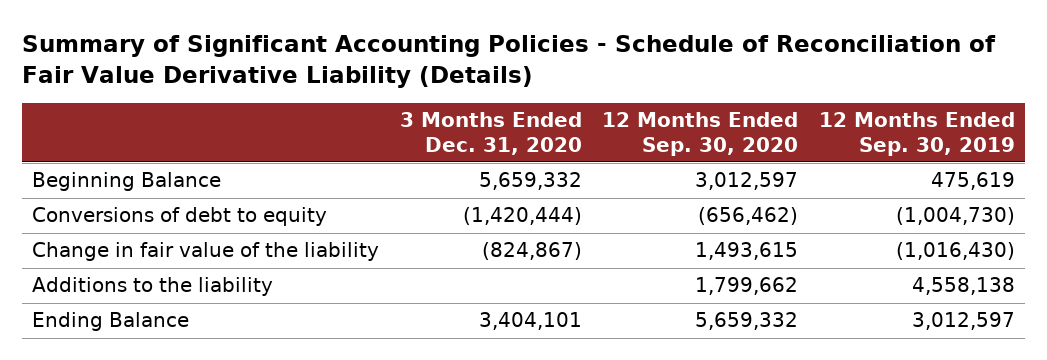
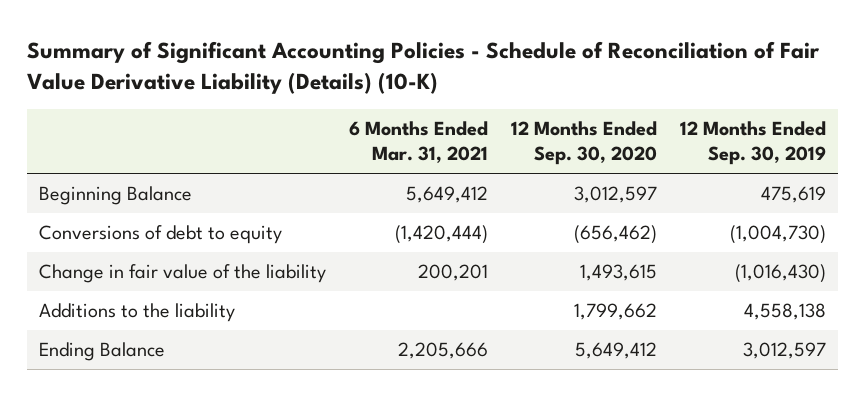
[21,35,996,89] Summary of Significant Accounting Policies - Schedule of Reconciliation of Fair Value Derivative Liability (Details) -> [27,41,821,94] Summary of Significant Accounting Policies - Schedule of Reconciliation of Fair Value Derivative Liability (Details) (10-K)
[399,112,582,155] 3 Months Ended Dec. 31, 2020 -> none
none -> [349,120,489,164] 6 Months Ended Mar. 31, 2021
[695,312,799,331] 5,659,332 -> [575,342,658,360] 5,649,412

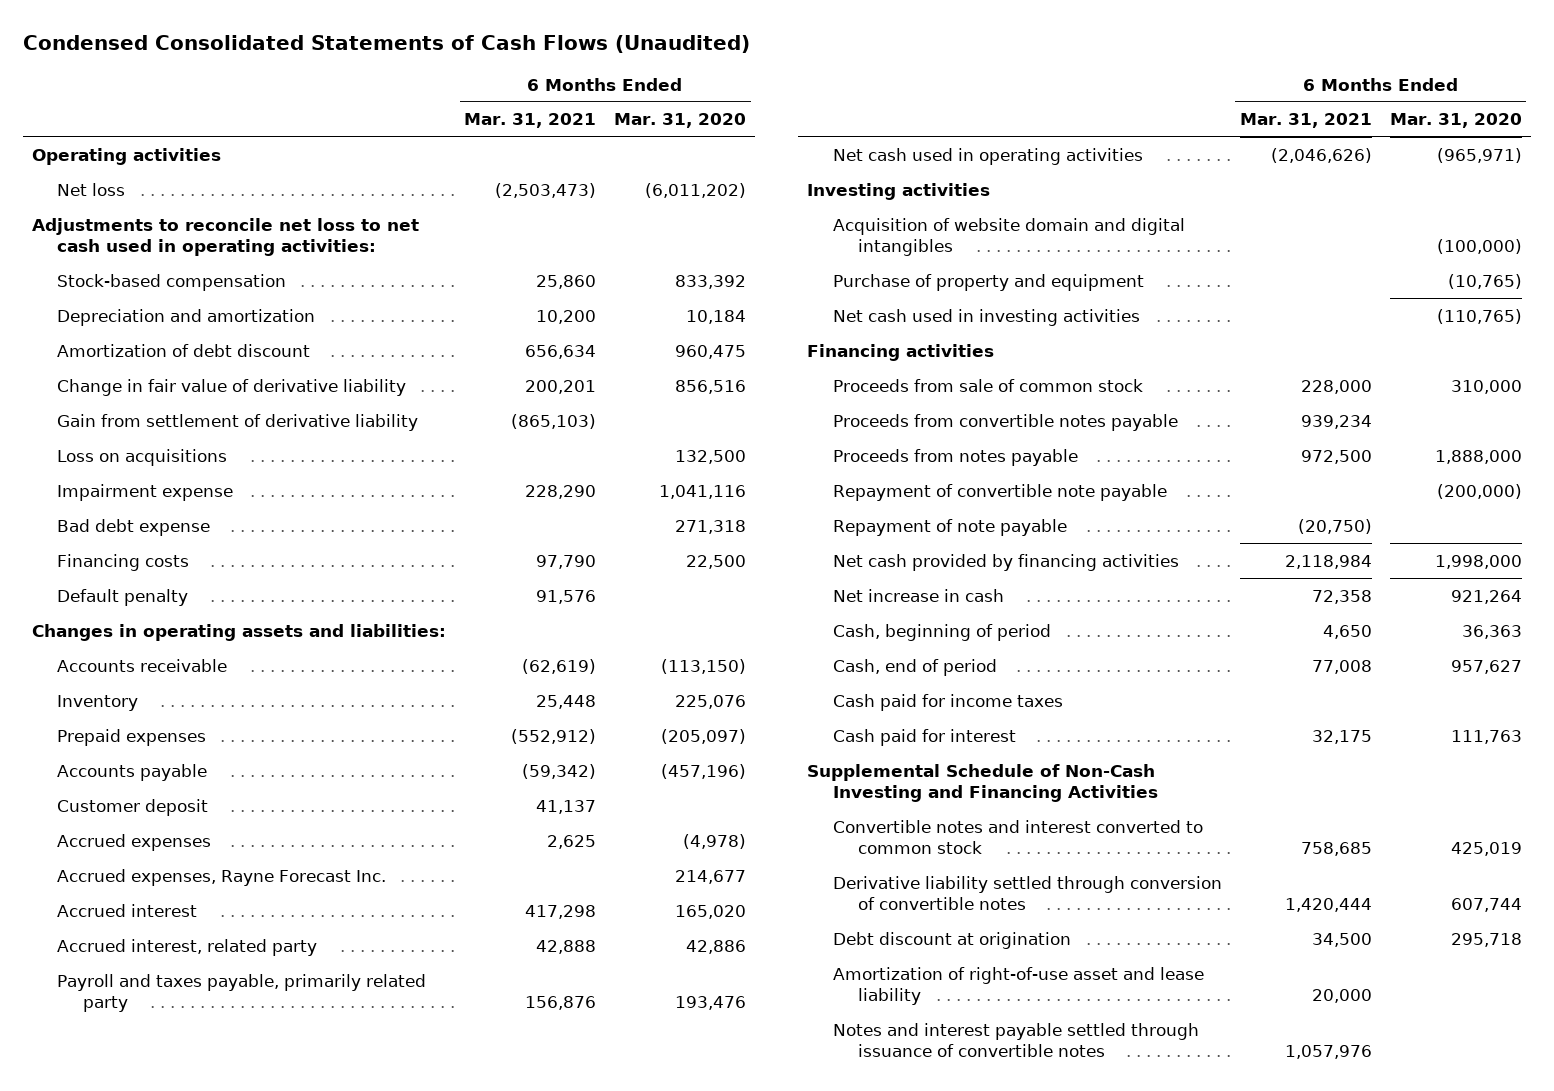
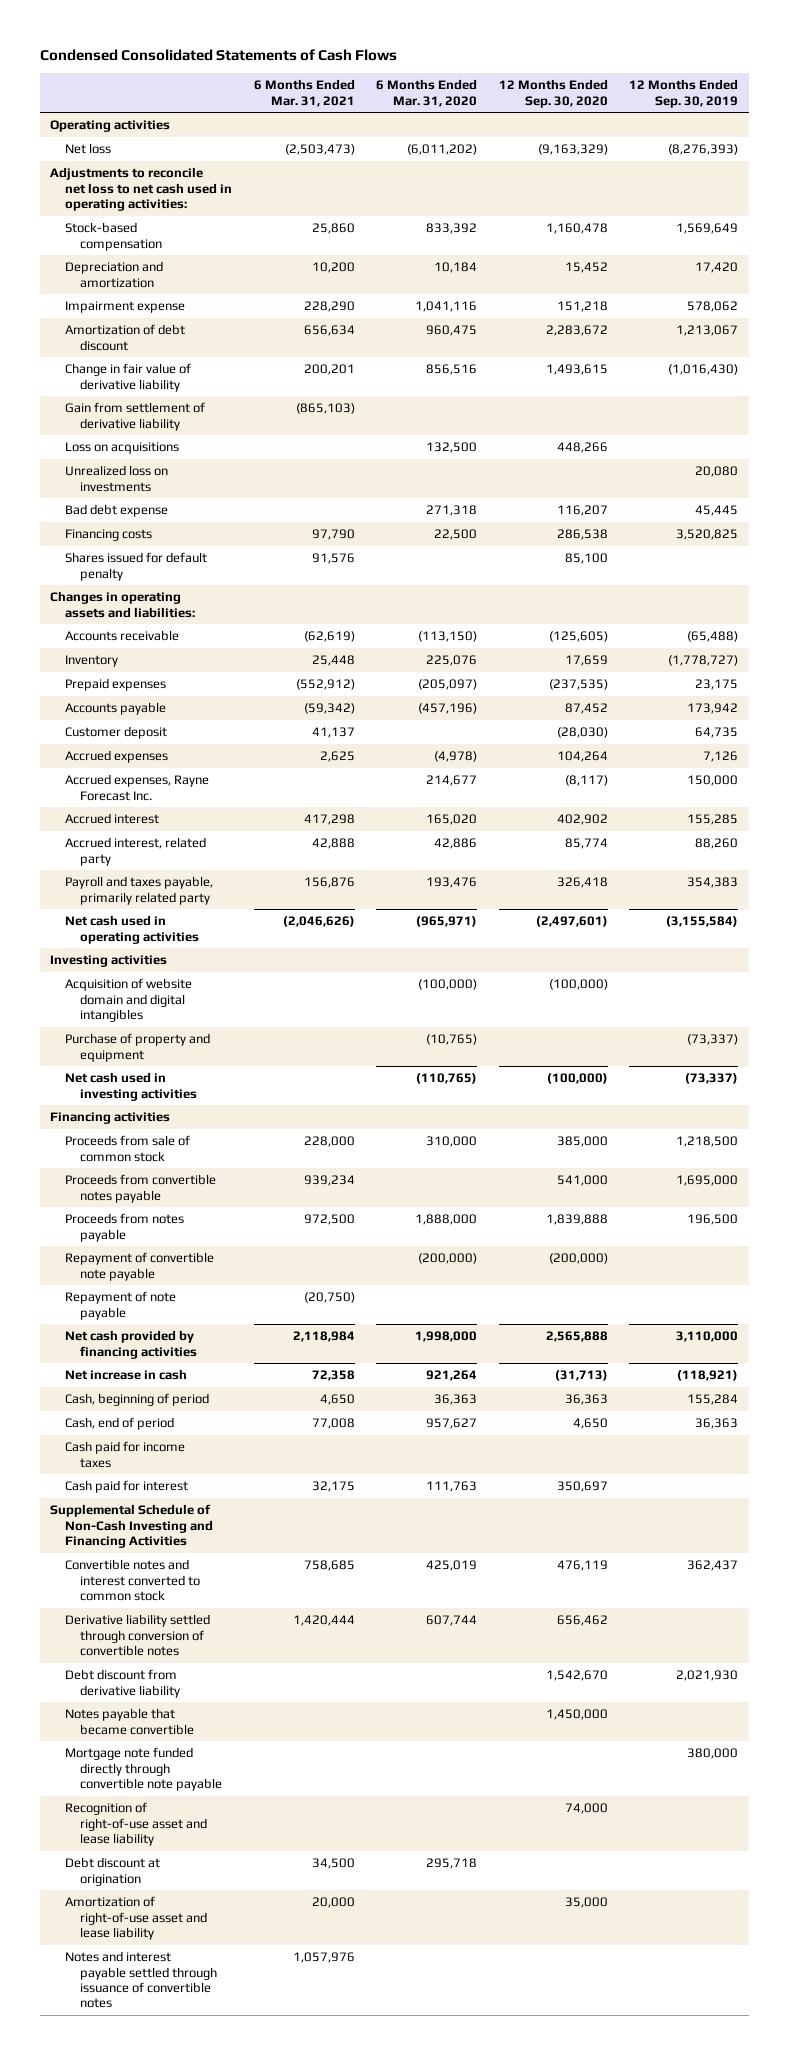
[22,34,750,53] Condensed Consolidated Statements of Cash Flows (Unaudited) -> [39,48,397,61] Condensed Consolidated Statements of Cash Flows
none -> [498,79,608,108] 12 Months Ended Sep. 30, 2020
none -> [629,79,739,108] 12 Months Ended Sep. 30, 2019
[57,483,234,501] Impairment expense -> [65,301,186,314] Impairment expense
none -> [65,465,169,492] Unrealized loss on investments
[57,588,189,606] Default penalty -> [65,552,208,581] Shares issued for default penalty
none -> [65,1669,181,1698] Debt discount from derivative liability
none -> [65,1708,195,1735] Notes payable that became convertible
none -> [65,1747,223,1791] Mortgage note funded directly through convertible note payable
none -> [65,1802,208,1846] Recognition of right-of-use asset and lease liability

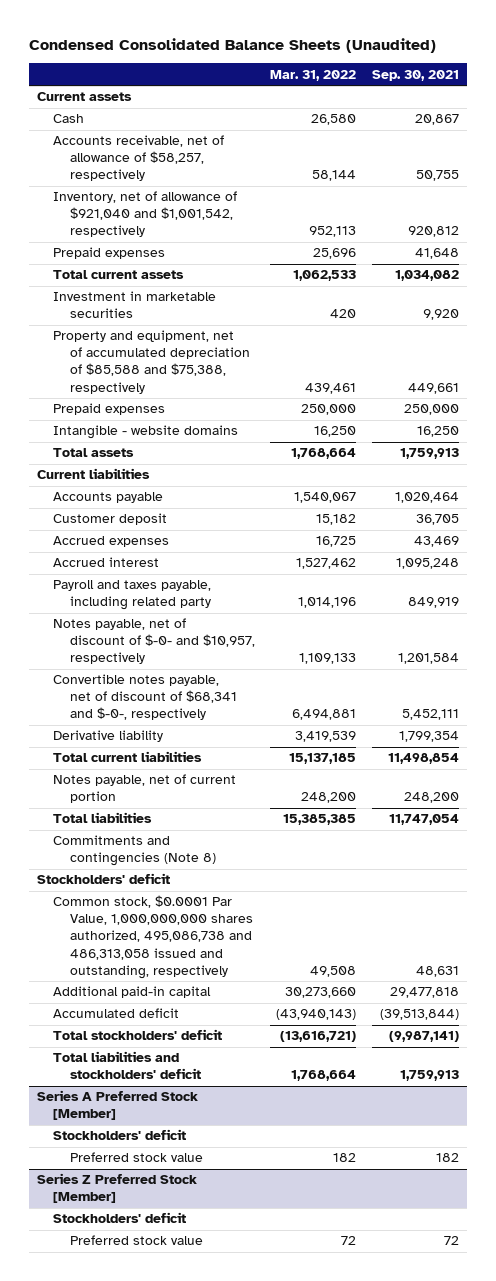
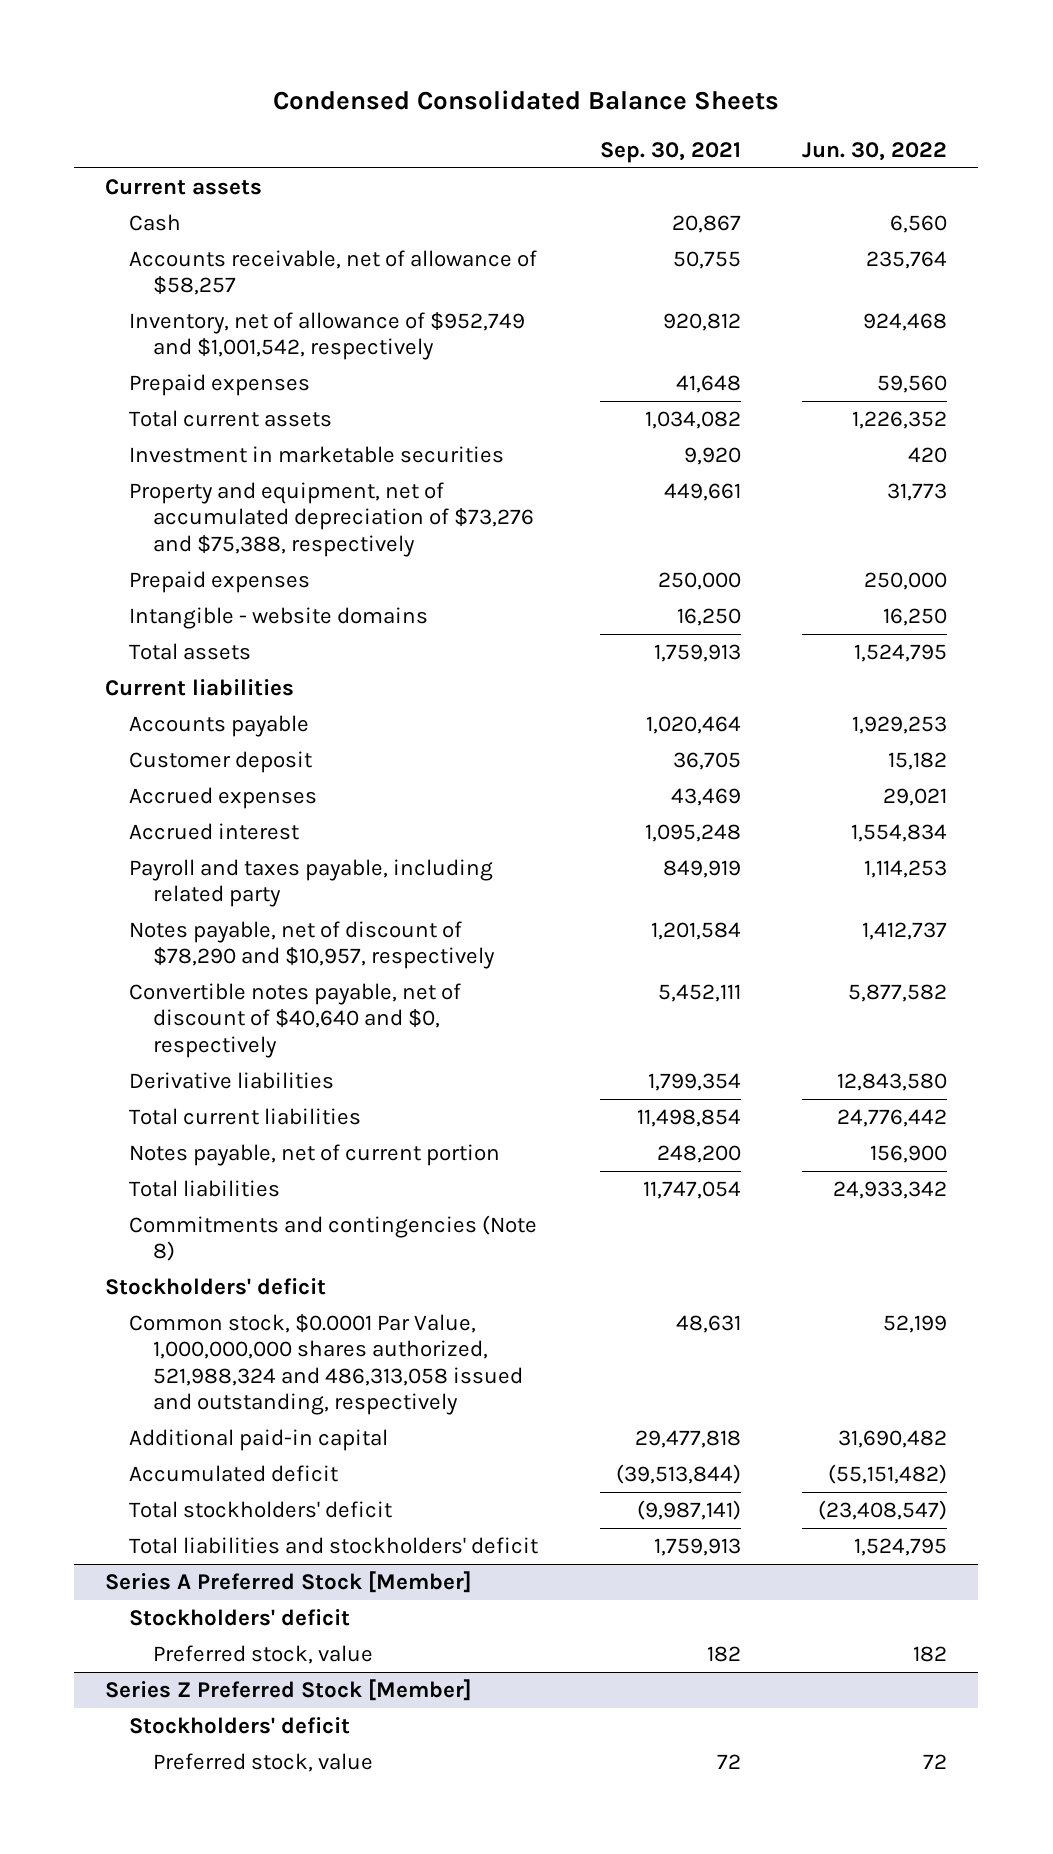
[29,37,437,53] Condensed Consolidated Balance Sheets (Unaudited) -> [273,90,780,111] Condensed Consolidated Balance Sheets
[270,69,357,81] Mar. 31, 2022 -> none
none -> [802,141,948,161] Jun. 30, 2022
[53,135,225,182] Accounts receivable, net of allowance of $58,257, respectively -> [129,250,538,296] Accounts receivable, net of allowance of $58,257
[53,191,238,238] Inventory, net of allowance of $921,040 and $1,001,542, respectively -> [129,312,526,361] Inventory, net of allowance of $952,749 and $1,001,542, respectively
[53,330,250,394] Property and equipment, net of accumulated depreciation of $85,588 and $75,388, respectively -> [129,482,535,557] Property and equipment, net of accumulated depreciation of $73,276 and $75,388, respectively
[53,618,255,665] Notes payable, net of discount of $-0- and $10,957, respectively -> [129,921,496,970] Notes payable, net of discount of $78,290 and $10,957, respectively
[53,674,237,721] Convertible notes payable, net of discount of $68,341 and $-0-, respectively -> [129,983,462,1058] Convertible notes payable, net of discount of $40,640 and $0, respectively
[53,730,164,743] Derivative liability -> [129,1072,335,1090] Derivative liabilities
[53,895,253,979] Common stock, $0.0001 Par Value, 1,000,000,000 shares authorized, 495,086,738 and 486,313,058 issued and outstanding, respectively -> [129,1314,524,1416] Common stock, $0.0001 Par Value, 1,000,000,000 shares authorized, 521,988,324 and 486,313,058 issued and outstanding, respectively
[69,1152,203,1163] Preferred stock value -> [153,1645,374,1665] Preferred stock, value
[69,1235,203,1246] Preferred stock value -> [153,1753,374,1773] Preferred stock, value

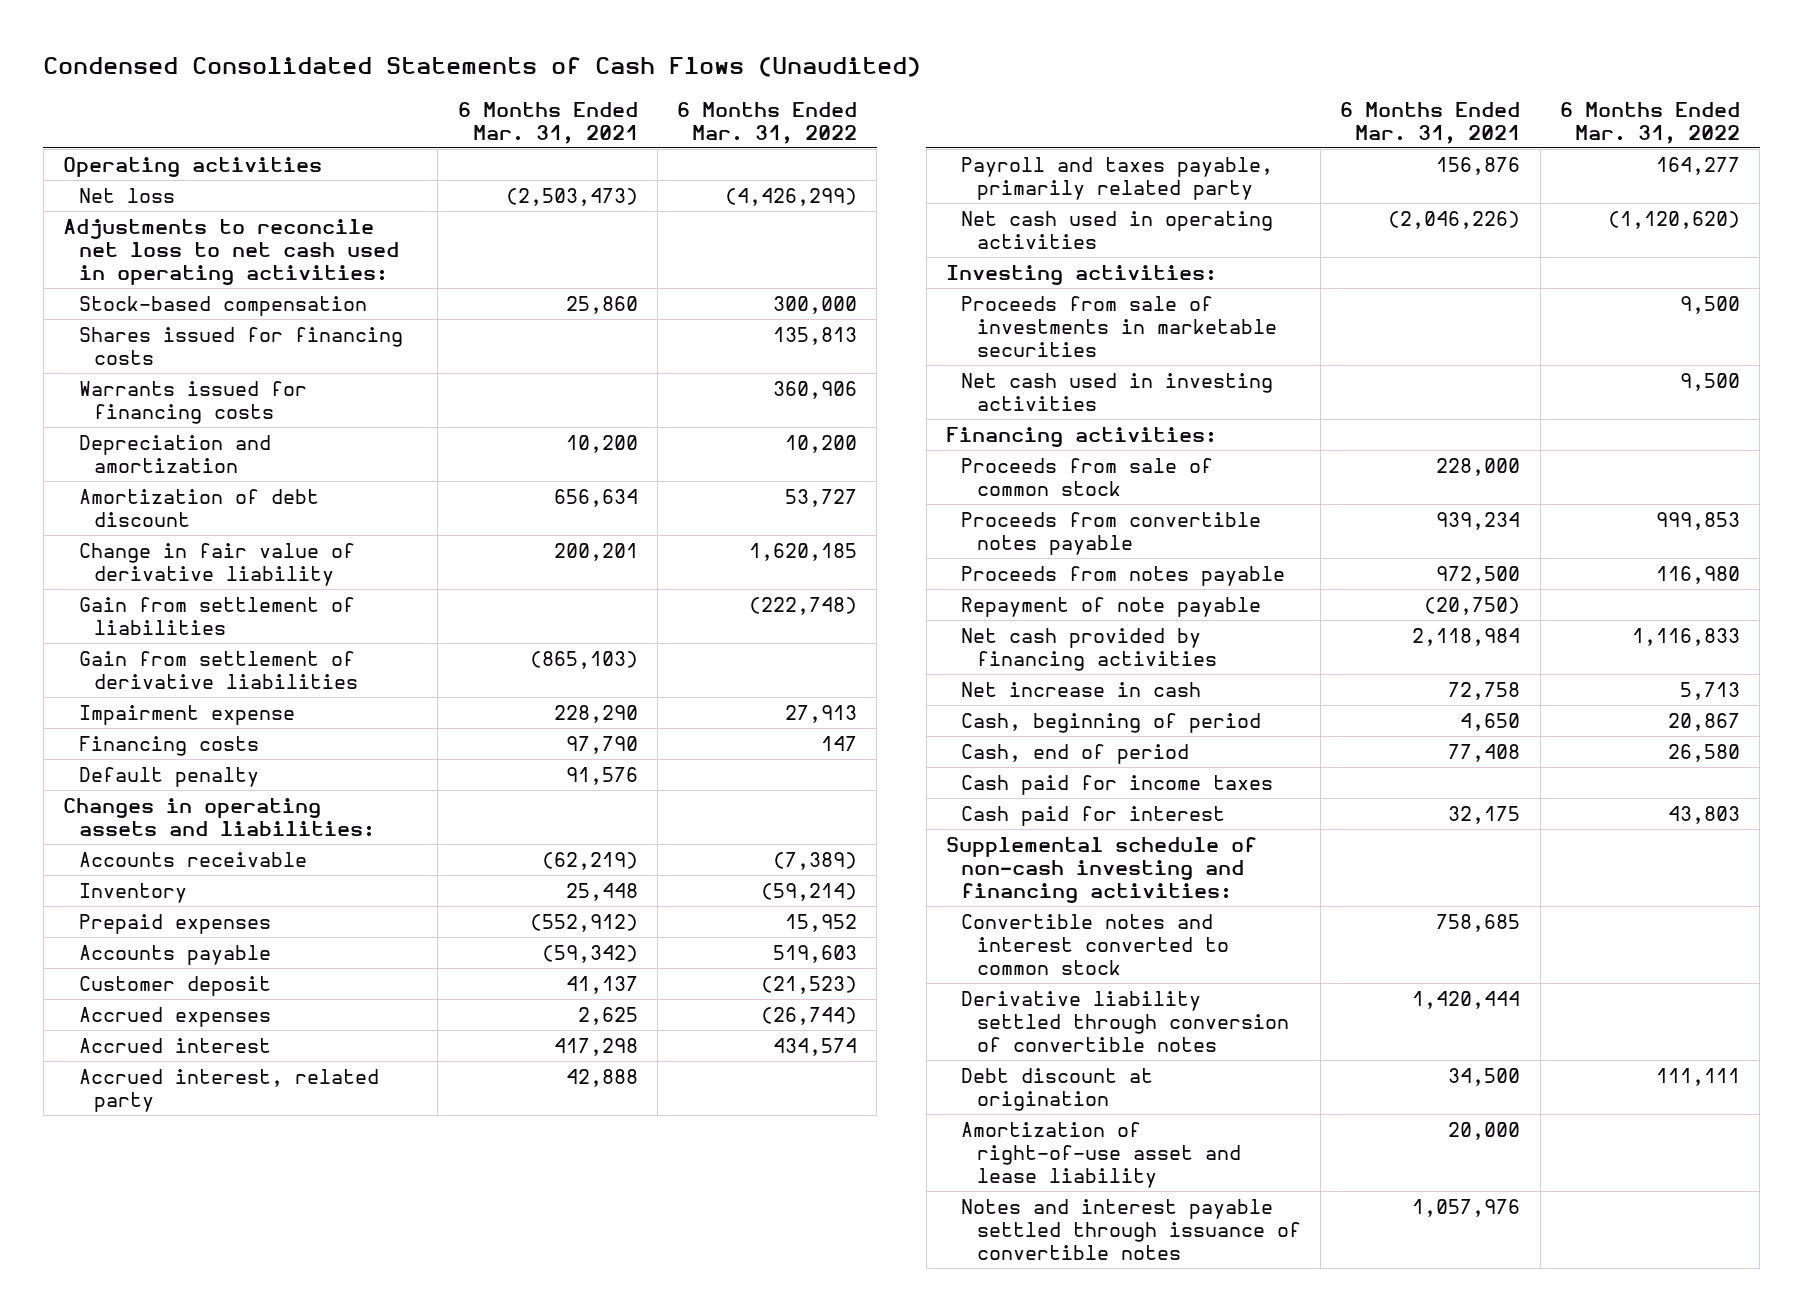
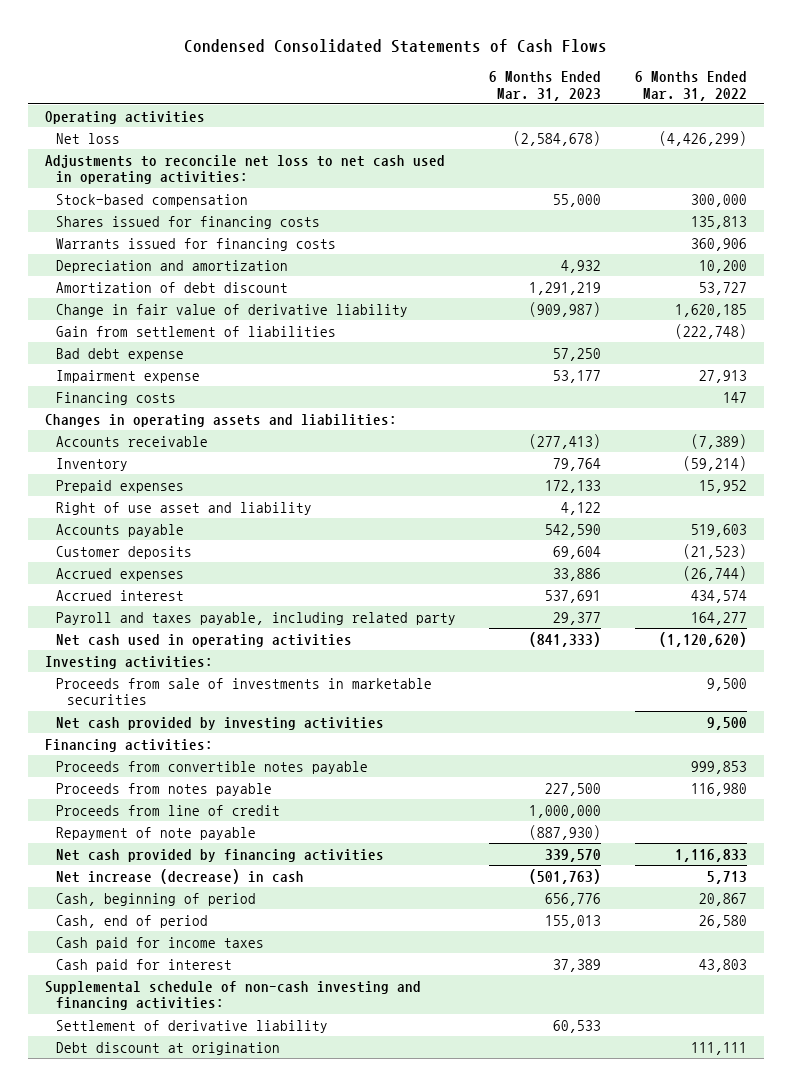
[43,56,922,77] Condensed Consolidated Statements of Cash Flows (Unaudited) -> [183,38,607,53] Condensed Consolidated Statements of Cash Flows
[457,101,638,144] 6 Months Ended Mar. 31, 2021 -> none
none -> [489,70,602,101] 6 Months Ended Mar. 31, 2023
[78,650,358,689] Gain from settlement of derivative liabilities -> none
none -> [55,347,184,361] Bad debt expense
[78,766,259,787] Default penalty -> none
none -> [55,501,312,515] Right of use asset and liability
[78,975,271,996] Customer deposit -> [55,545,192,559] Customer deposits
[78,1068,379,1112] Accrued interest, related party -> none
[961,156,1274,200] Payroll and taxes payable, primarily related party -> [55,611,456,625] Payroll and taxes payable, including related party
[961,372,1274,411] Net cash used in investing activities -> [55,716,384,730] Net cash provided by investing activities
[961,457,1214,496] Proceeds from sale of common stock -> none
none -> [55,804,280,816] Proceeds from line of credit
[961,681,1202,697] Net increase in cash -> [55,868,304,884] Net increase (decrease) in cash
[961,913,1229,975] Convertible notes and interest converted to common stock -> none
[961,990,1289,1052] Derivative liability settled through conversion of convertible notes -> none
none -> [55,1019,328,1033] Settlement of derivative liability
[961,1121,1241,1188] Amortization of right-of-use asset and lease liability -> none
[961,1198,1301,1260] Notes and interest payable settled through issuance of convertible notes -> none

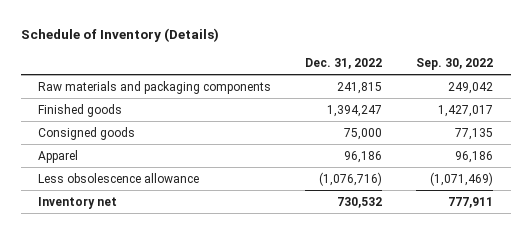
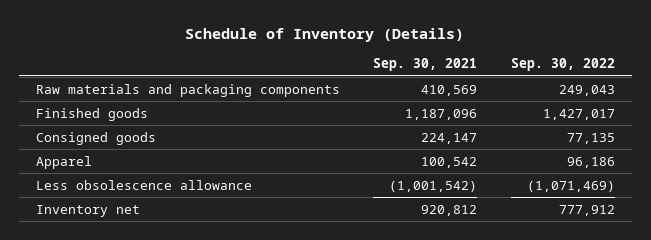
[305,57,383,69] Dec. 31, 2022 -> none
none -> [373,58,478,72] Sep. 30, 2021
[448,81,494,94] 249,042 -> [559,84,616,96] 249,043
[448,196,494,208] 777,911 -> [559,204,616,216] 777,912

